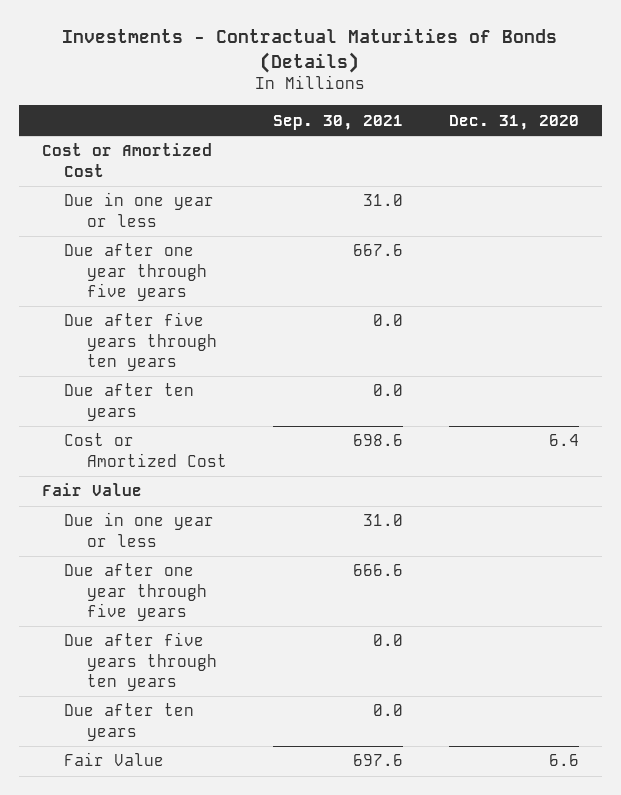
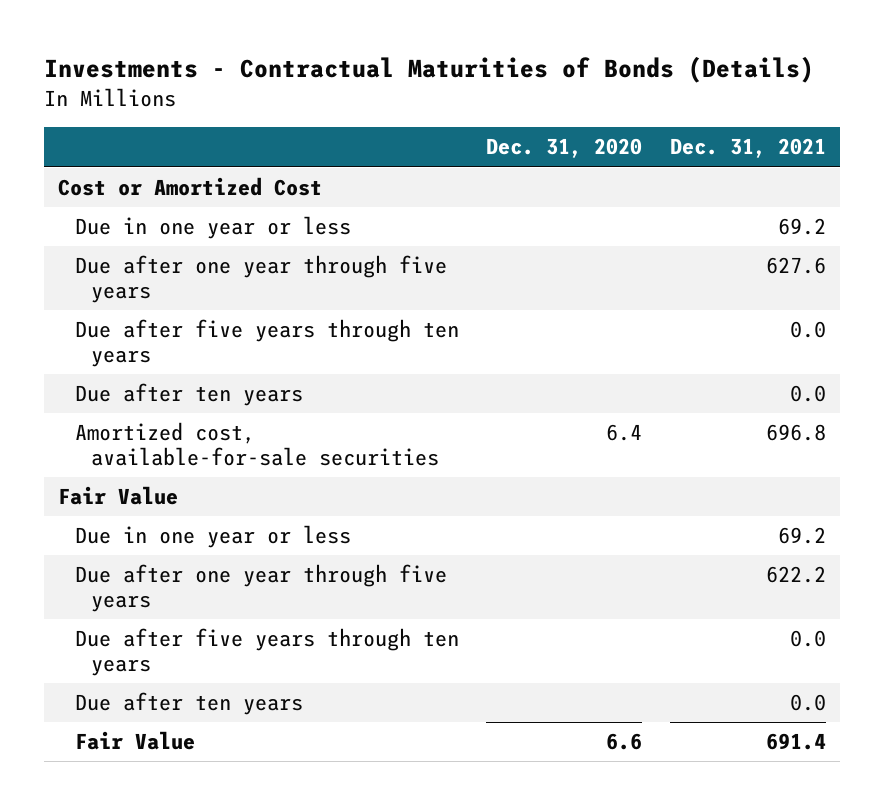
[273,114,404,130] Sep. 30, 2021 -> none
none -> [670,138,827,159] Dec. 31, 2021
[64,433,228,467] Cost or Amortized Cost -> [74,422,440,466] Amortized cost, available-for-sale securities

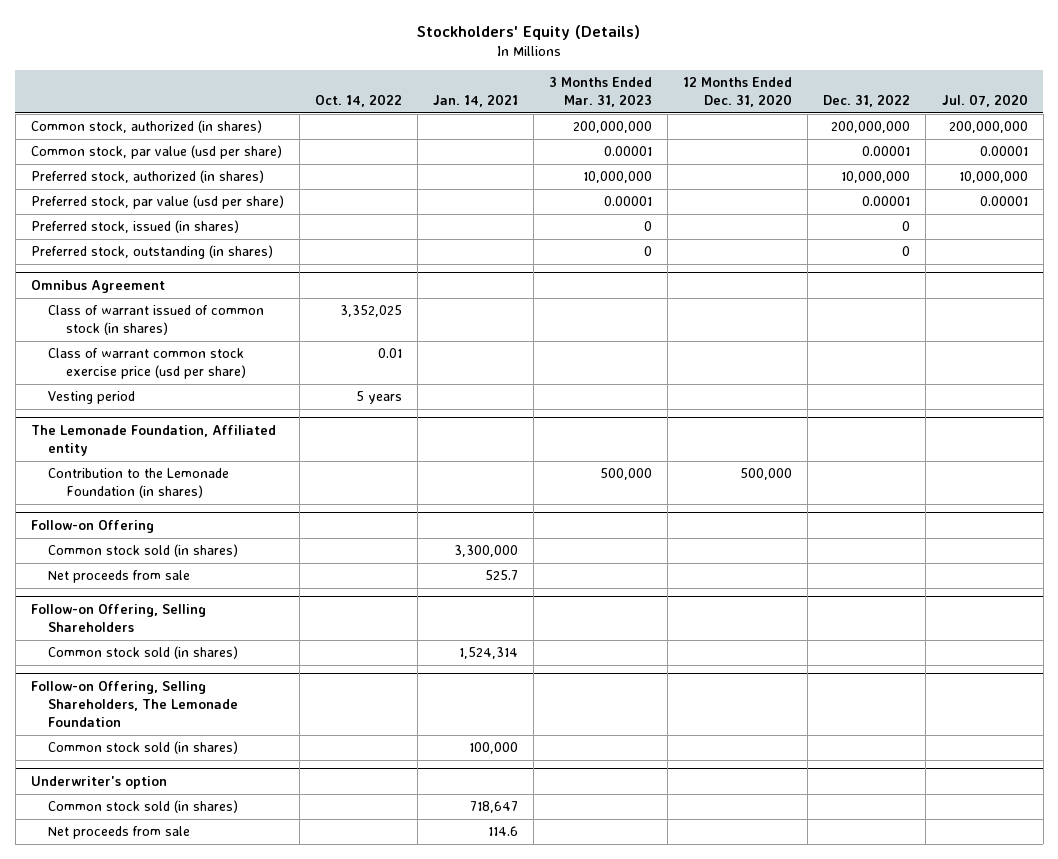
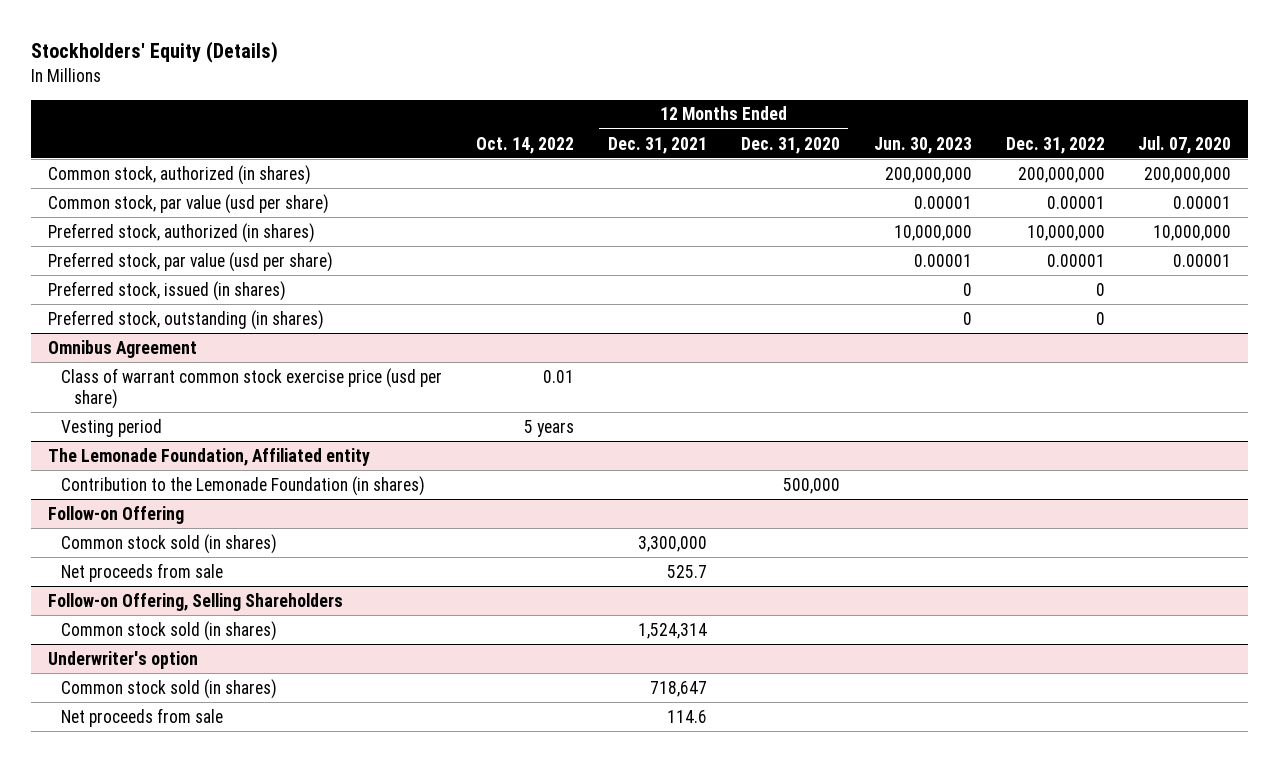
[433,94,519,108] Jan. 14, 2021 -> none
[549,77,653,108] 3 Months Ended Mar. 31, 2023 -> none
none -> [607,136,707,154] Dec. 31, 2021
none -> [873,136,972,154] Jun. 30, 2023
[48,305,265,336] Class of warrant issued of common stock (in shares) -> none
[30,681,239,727] Follow-on Offering, Selling Shareholders, The Lemonade Foundation -> none
[48,741,239,755] Common stock sold (in shares) -> none

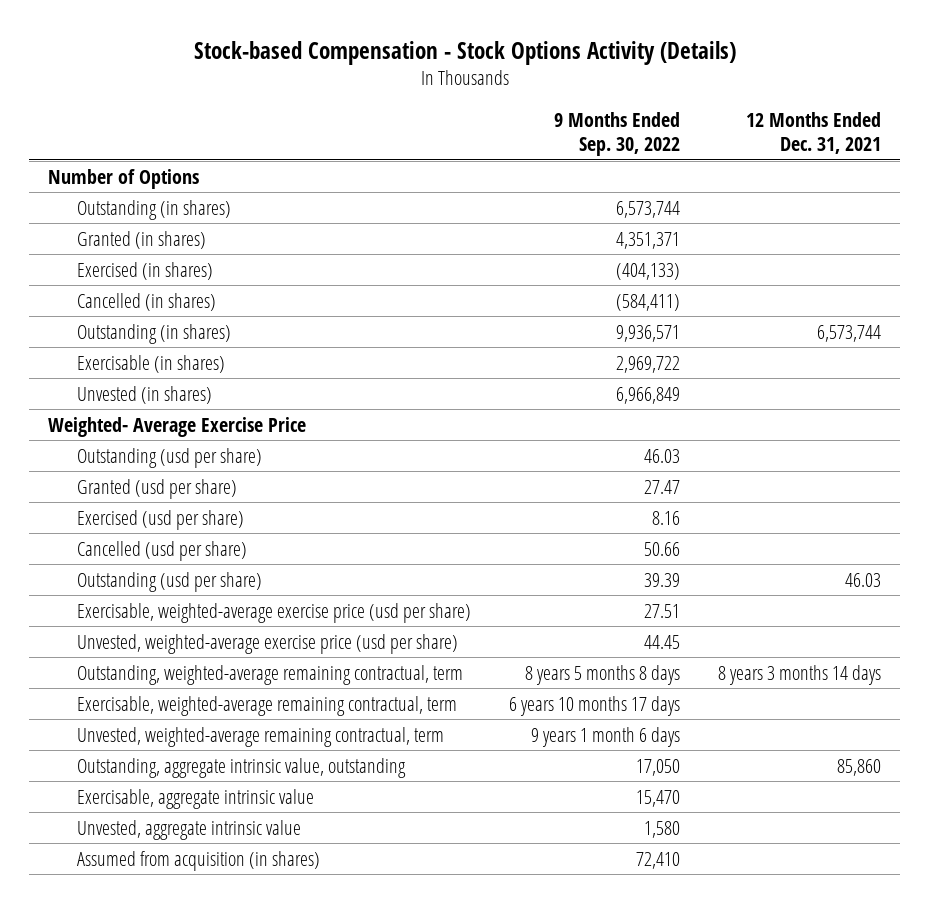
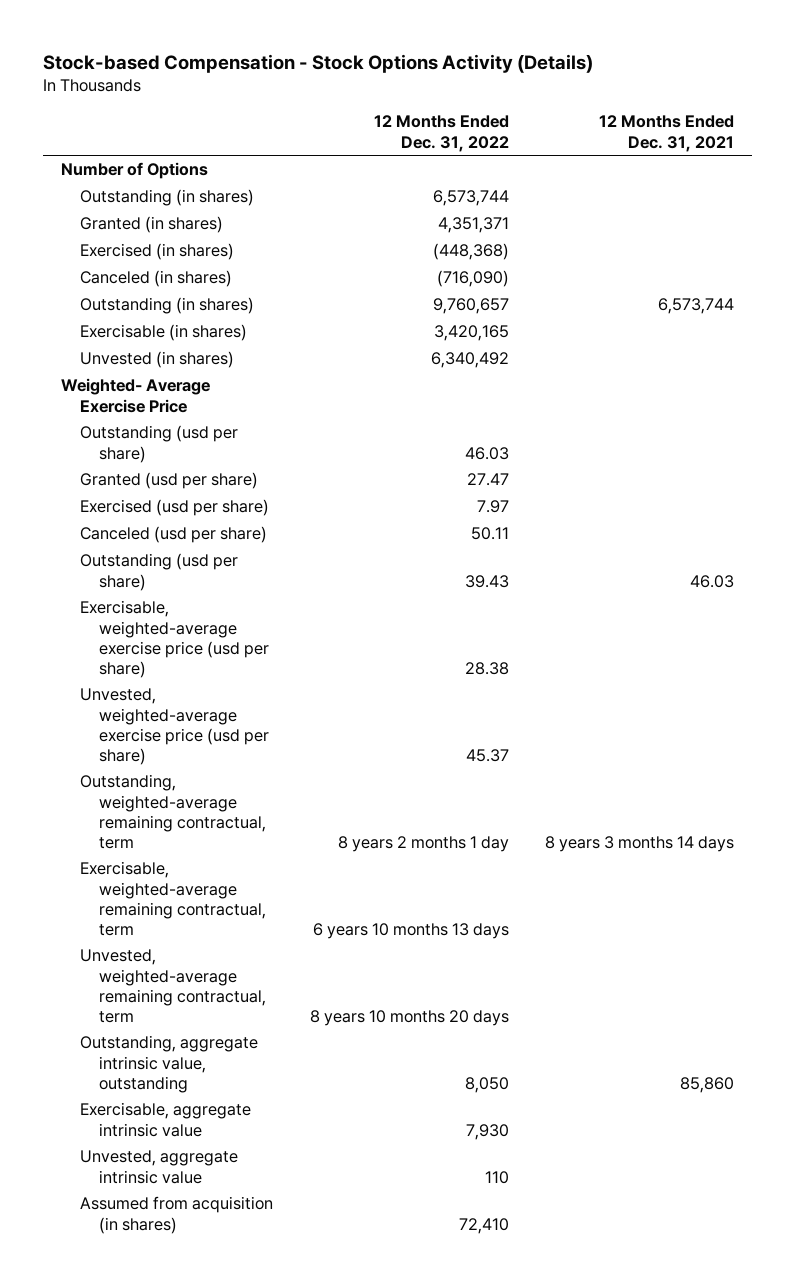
[553,112,680,156] 9 Months Ended Sep. 30, 2022 -> none
none -> [373,115,509,152] 12 Months Ended Dec. 31, 2022
[76,292,216,311] Cancelled (in shares) -> [80,270,233,288] Canceled (in shares)
[76,540,247,561] Cancelled (usd per share) -> [80,526,268,544] Canceled (usd per share)

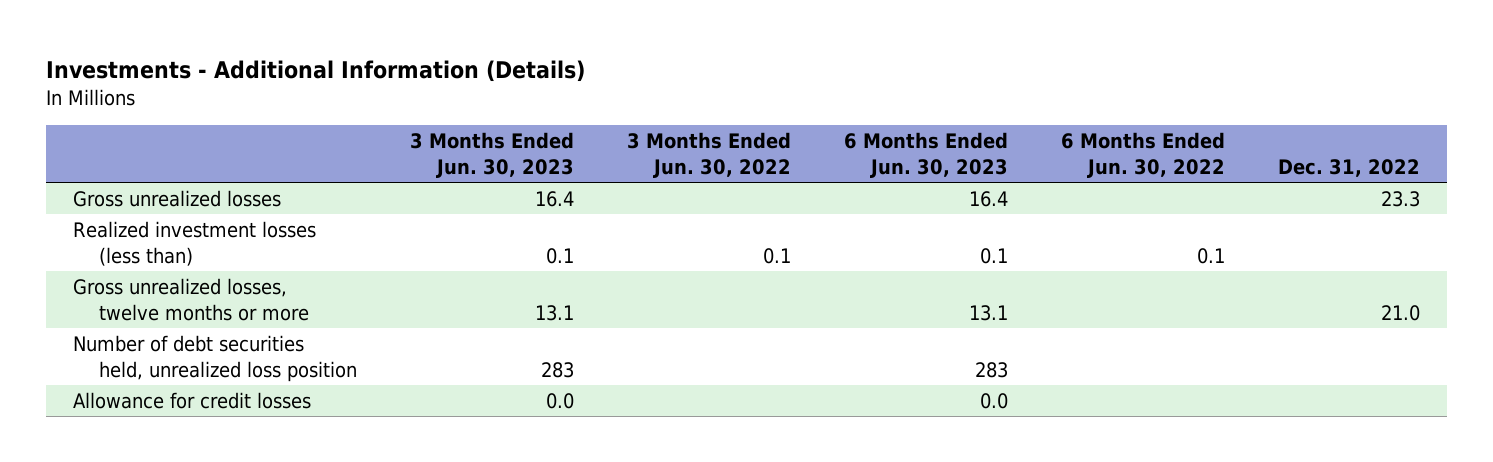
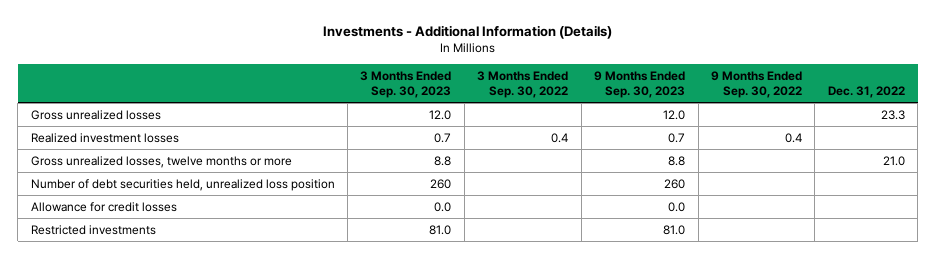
[410,132,575,178] 3 Months Ended Jun. 30, 2023 -> none
[627,132,792,178] 3 Months Ended Jun. 30, 2022 -> none
[844,132,1009,178] 6 Months Ended Jun. 30, 2023 -> none
[1061,132,1226,178] 6 Months Ended Jun. 30, 2022 -> none
none -> [360,71,452,99] 3 Months Ended Sep. 30, 2023
none -> [477,71,569,99] 3 Months Ended Sep. 30, 2022
none -> [594,71,686,99] 9 Months Ended Sep. 30, 2023
none -> [710,71,802,99] 9 Months Ended Sep. 30, 2022
[72,221,316,266] Realized investment losses (less than) -> [30,132,179,143] Realized investment losses
none -> [30,224,156,235] Restricted investments

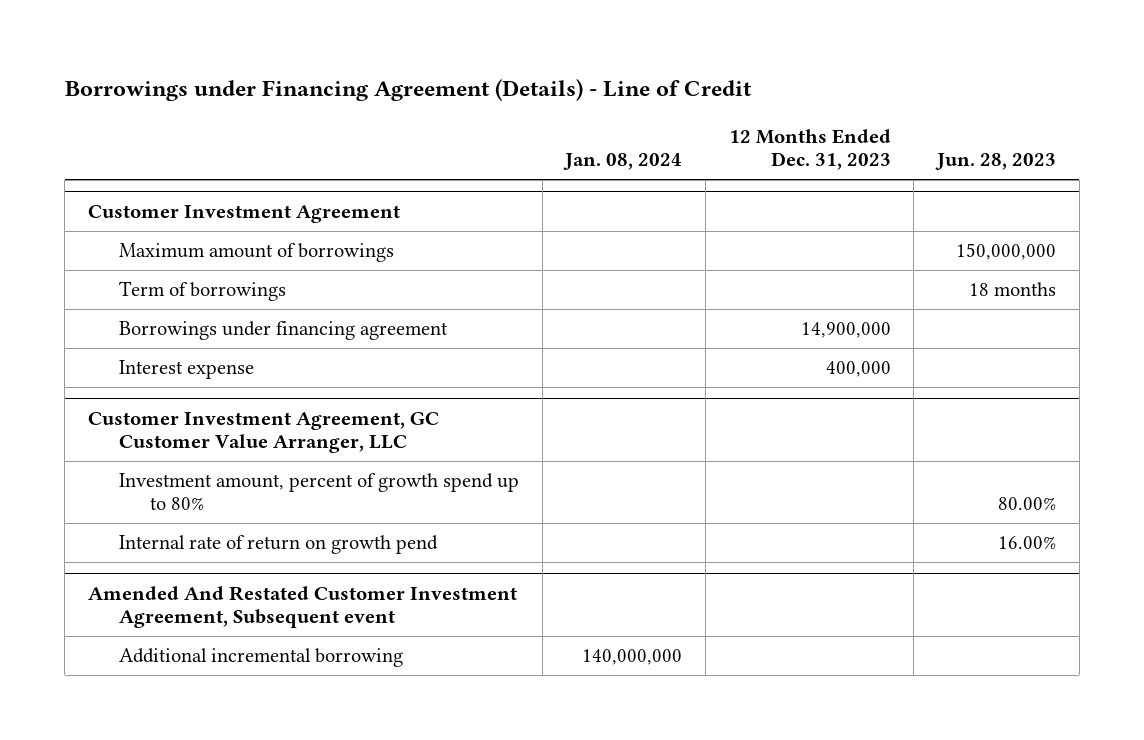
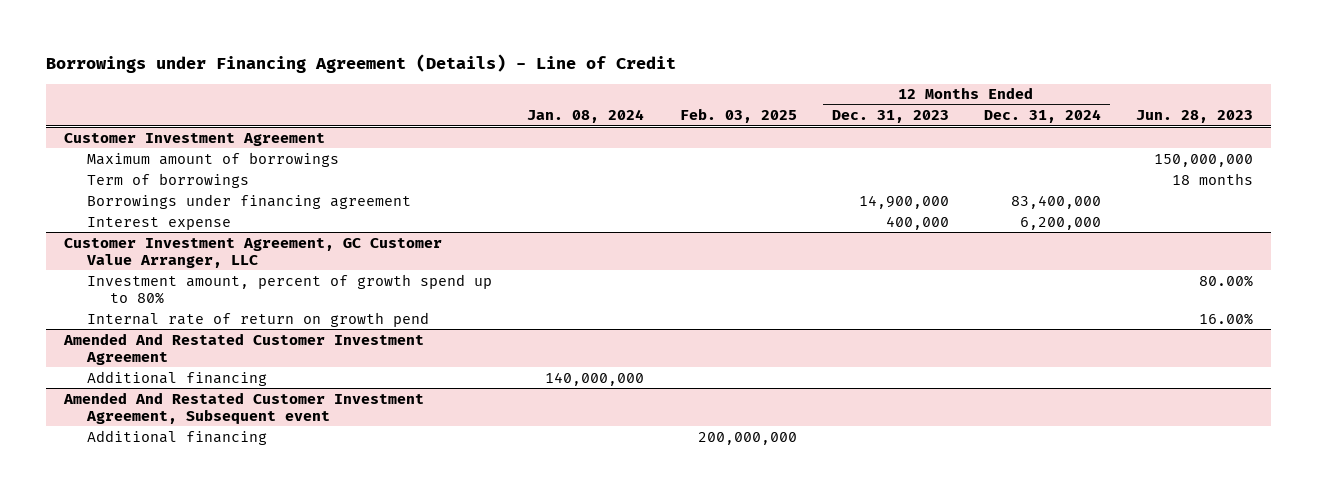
none -> [679,108,797,124] Feb. 03, 2025
none -> [983,109,1101,124] Dec. 31, 2024
none -> [62,332,424,365] Amended And Restated Customer Investment Agreement
none -> [87,370,268,386] Additional financing
[119,648,404,668] Additional incremental borrowing -> none
none -> [87,429,268,445] Additional financing

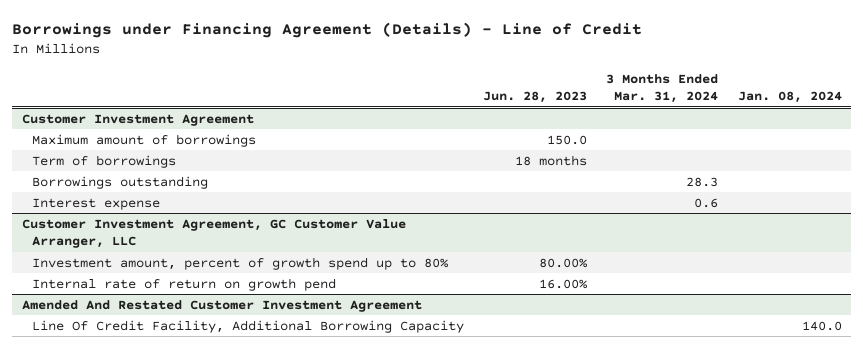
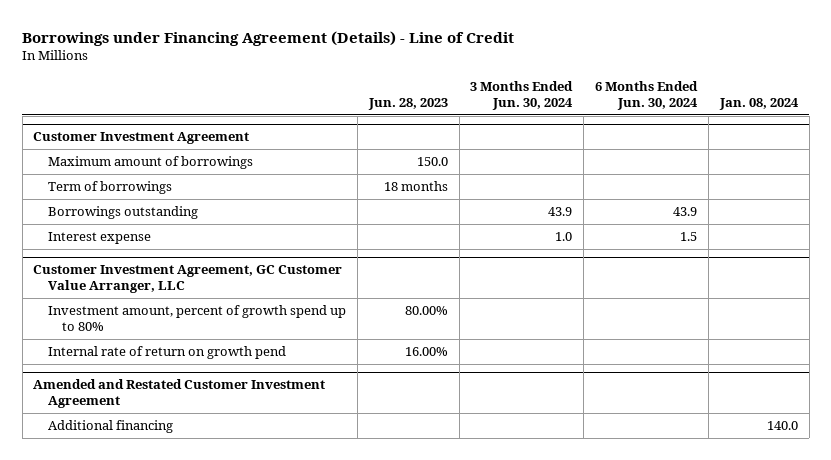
[606,73,719,104] 3 Months Ended Mar. 31, 2024 -> none
none -> [470,80,574,110] 3 Months Ended Jun. 30, 2024
none -> [595,80,699,110] 6 Months Ended Jun. 30, 2024
[21,299,422,312] Amended And Restated Customer Investment Agreement -> [33,379,326,409] Amended and Restated Customer Investment Agreement
[32,319,465,333] Line Of Credit Facility, Additional Borrowing Capacity -> [47,420,173,434] Additional financing

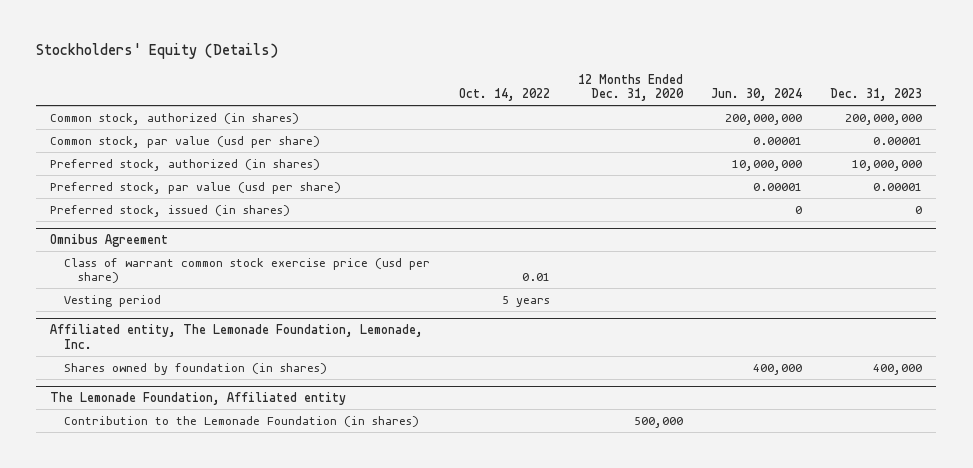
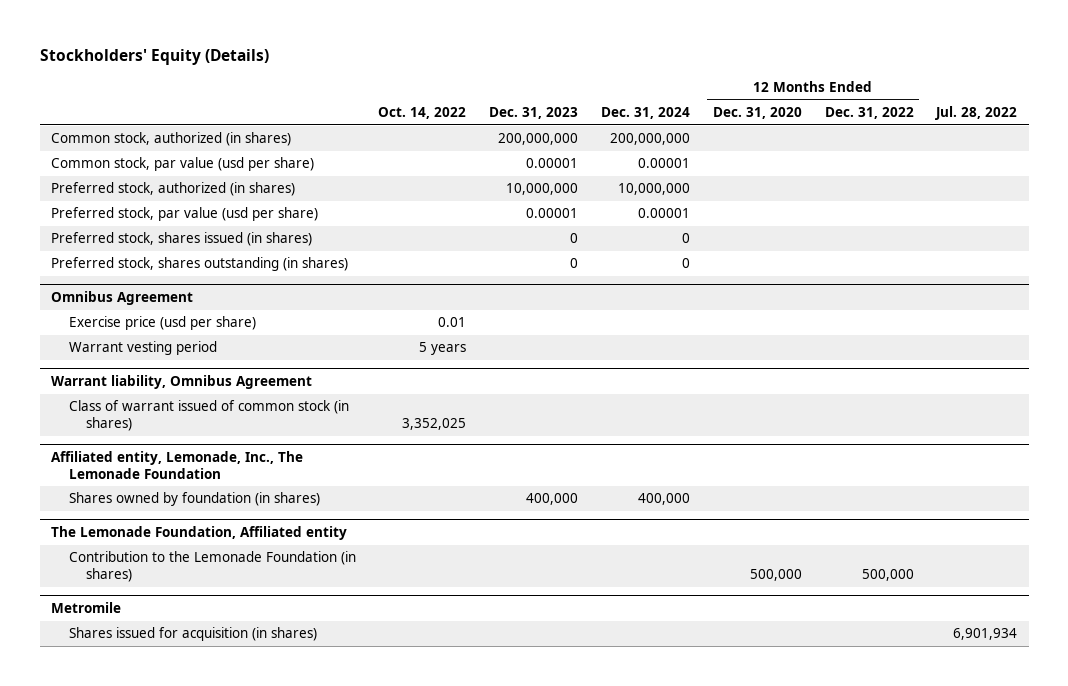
[710,88,802,102] Jun. 30, 2024 -> none
none -> [601,107,691,120] Dec. 31, 2024
none -> [824,107,914,120] Dec. 31, 2022
none -> [935,106,1018,121] Jul. 28, 2022
[50,204,291,217] Preferred stock, issued (in shares) -> [50,232,312,247] Preferred stock, shares issued (in shares)
none -> [50,257,348,272] Preferred stock, shares outstanding (in shares)
[64,257,431,284] Class of warrant common stock exercise price (usd per share) -> [68,316,256,331] Exercise price (usd per share)
[64,294,162,307] Vesting period -> [68,341,217,356] Warrant vesting period
none -> [50,374,312,389] Warrant liability, Omnibus Agreement
none -> [68,400,349,432] Class of warrant issued of common stock (in shares)
[50,324,424,349] Affiliated entity, The Lemonade Foundation, Lemonade, Inc. -> [50,450,303,479] Affiliated entity, Lemonade, Inc., The Lemonade Foundation
none -> [50,601,121,613] Metromile
none -> [68,627,317,642] Shares issued for acquisition (in shares)

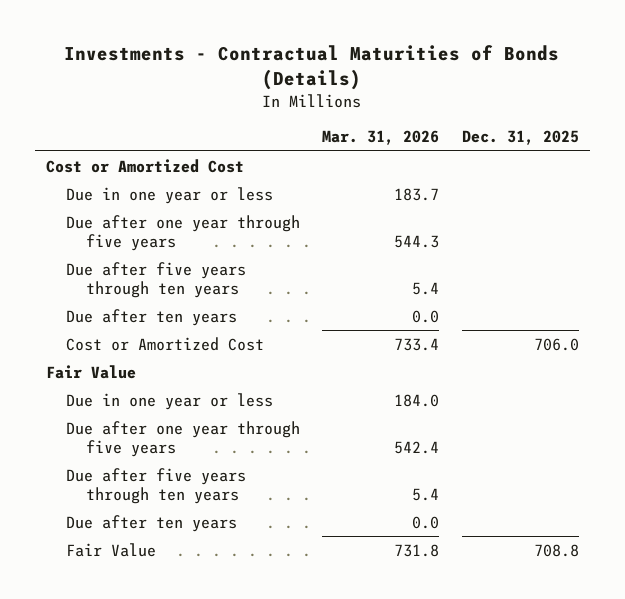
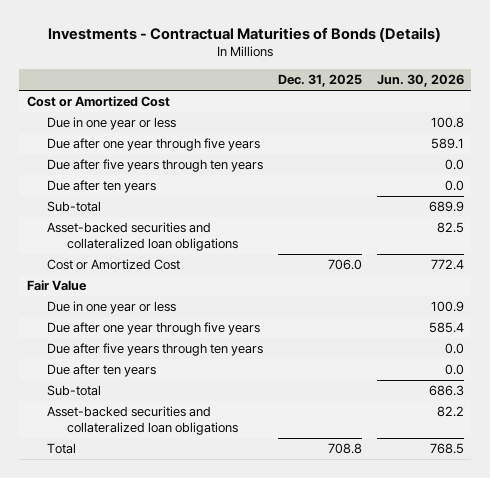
[322,130,440,146] Mar. 31, 2026 -> none
none -> [376,74,464,88] Jun. 30, 2026
none -> [46,200,101,212] Sub-total
none -> [46,221,238,251] Asset-backed securities and collateralized loan obligations
none -> [46,384,101,396] Sub-total
none -> [46,405,238,435] Asset-backed securities and collateralized loan obligations
[66,542,157,557] Fair Value -> [46,442,76,454] Total

